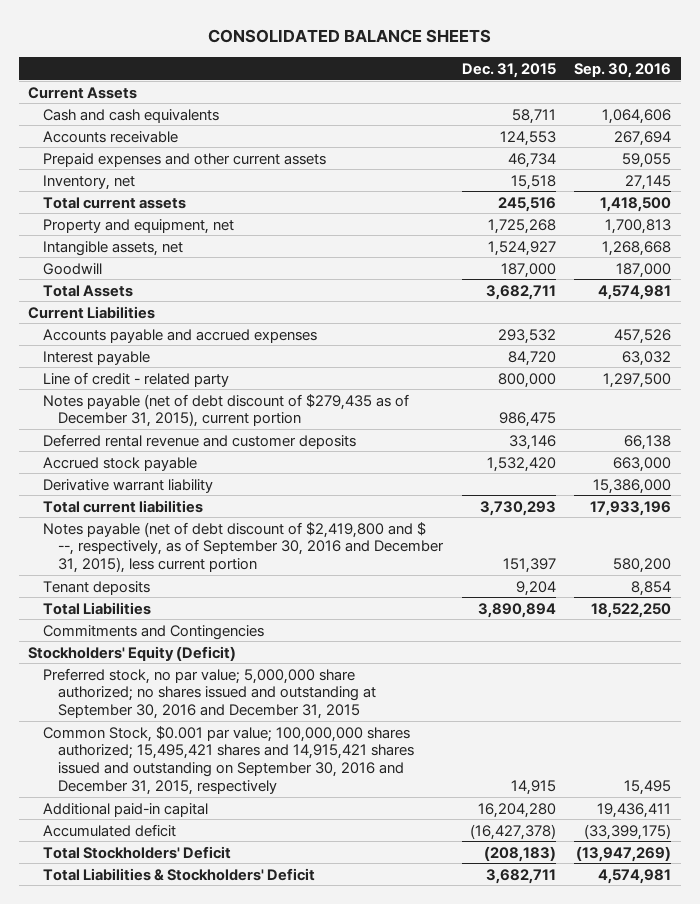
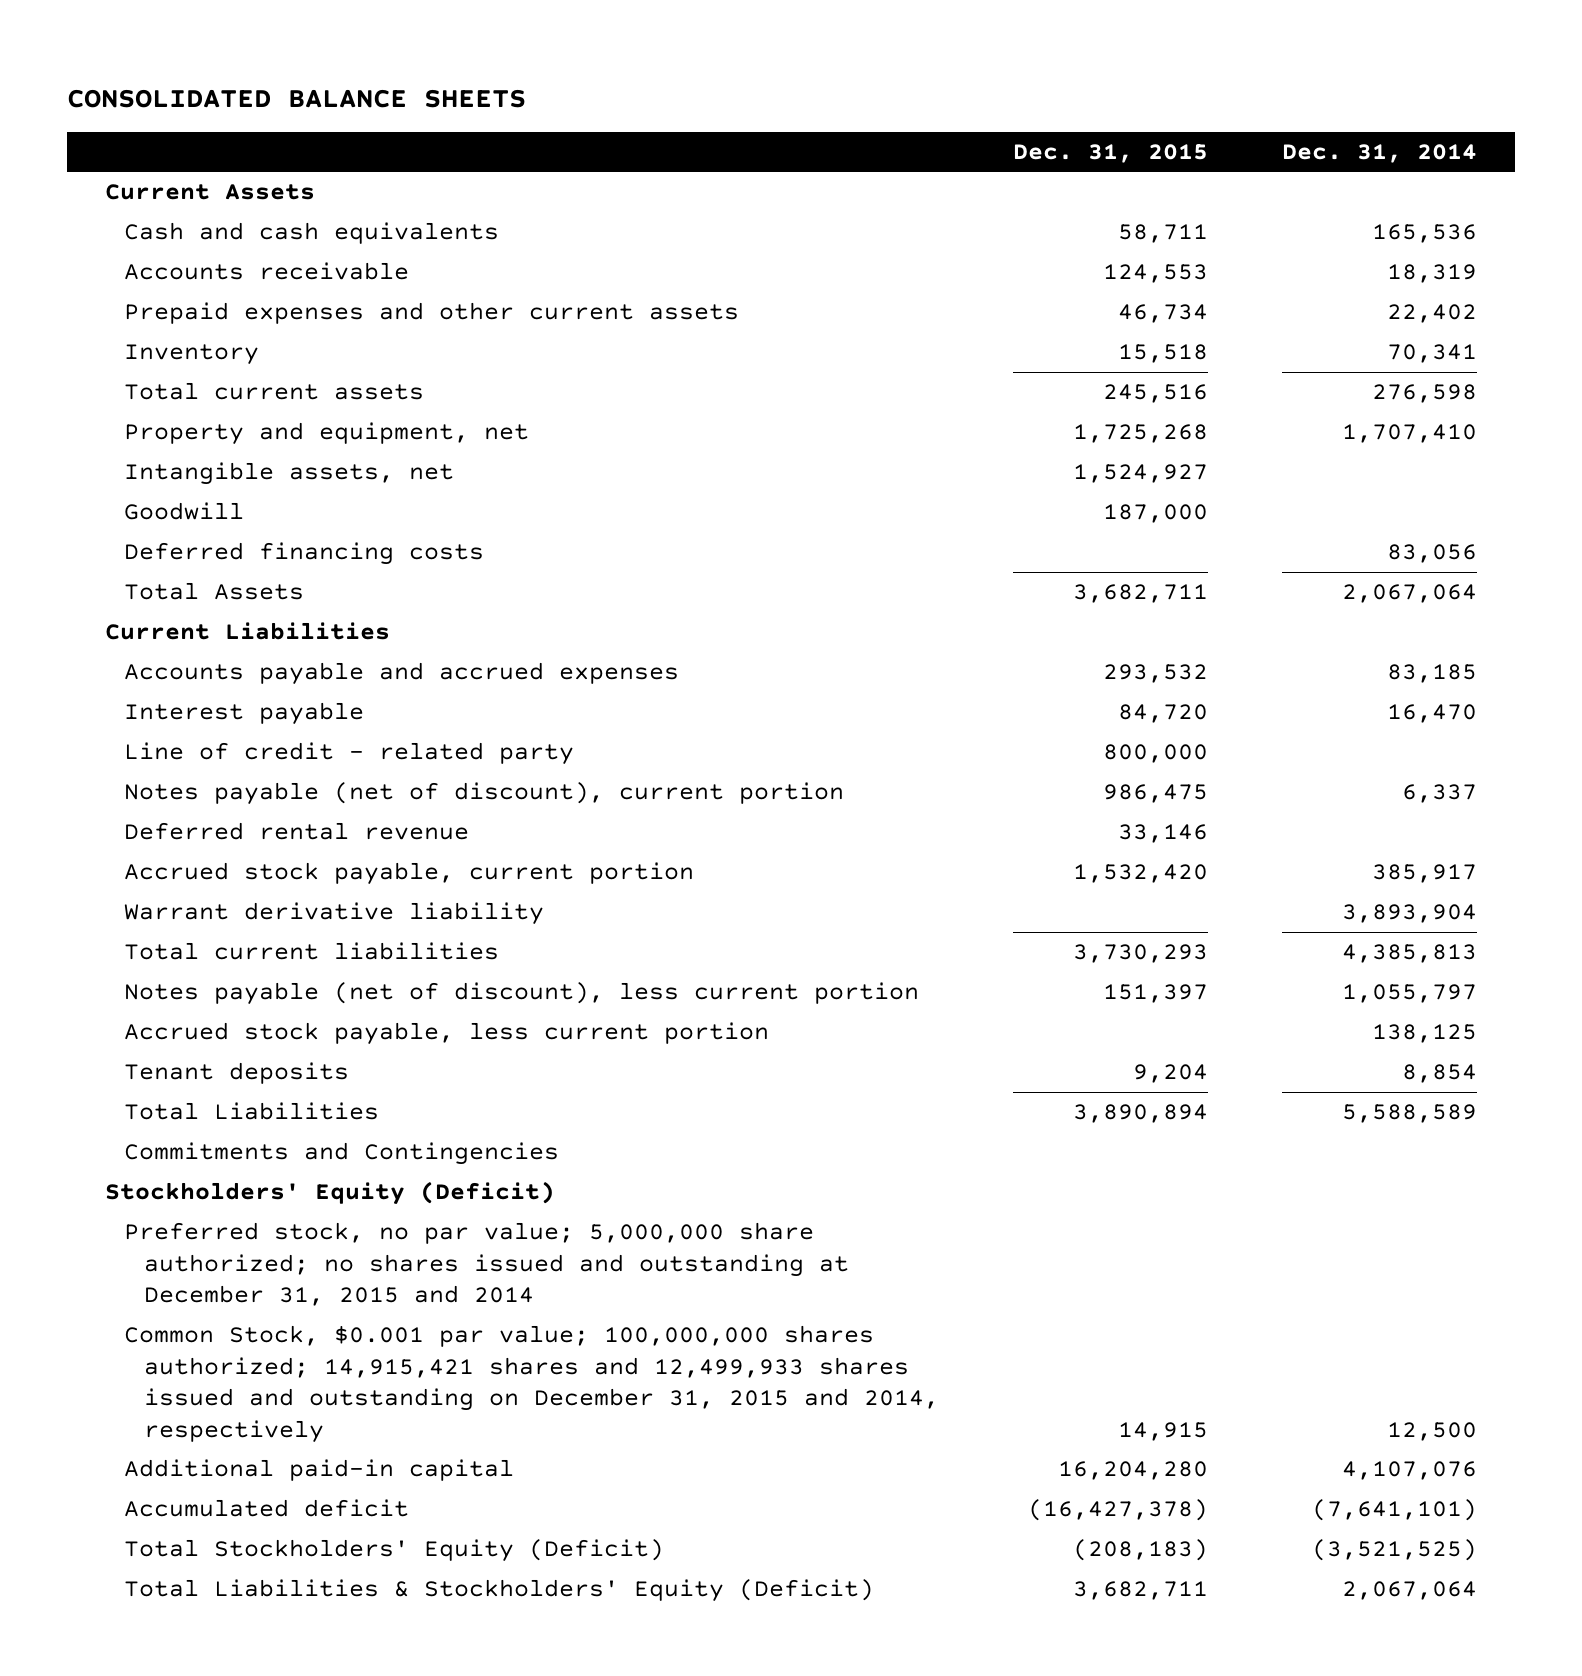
[574,62,672,78] Sep. 30, 2016 -> none
none -> [1282,143,1478,163] Dec. 31, 2014
[43,174,136,190] Inventory, net -> [124,344,260,366] Inventory
none -> [124,542,485,566] Deferred financing costs
[43,393,410,428] Notes payable (net of debt discount of $279,435 as of December 31, 2015), current portion -> [124,782,845,806] Notes payable (net of discount), current portion
[43,433,357,449] Deferred rental revenue and customer deposits -> [124,822,470,841] Deferred rental revenue
[43,456,198,471] Accrued stock payable -> [124,862,695,886] Accrued stock payable, current portion
[43,478,214,493] Derivative warrant liability -> [124,902,545,926] Warrant derivative liability
[43,521,444,574] Notes payable (net of debt discount of $2,419,800 and $ --, respectively, as of September 30, 2016 and December 31, 2015), less current portion -> [124,982,920,1006] Notes payable (net of discount), less current portion
none -> [124,1022,770,1046] Accrued stock payable, less current portion
[43,667,376,720] Preferred stock, no par value; 5,000,000 share authorized; no shares issued and outstanding at September 30, 2016 and December 31, 2015 -> [124,1222,850,1307] Preferred stock, no par value; 5,000,000 share authorized; no shares issued and outstanding at December 31, 2015 and 2014
[43,725,414,796] Common Stock, $0.001 par value; 100,000,000 shares authorized; 15,495,421 shares and 14,915,421 shares issued and outstanding on September 30, 2016 and December 31, 2015, respectively -> [124,1325,940,1443] Common Stock, $0.001 par value; 100,000,000 shares authorized; 14,915,421 shares and 12,499,933 shares issued and outstanding on December 31, 2015 and 2014, respectively
[43,845,232,859] Total Stockholders' Deficit -> [124,1539,665,1563] Total Stockholders' Equity (Deficit)
[43,867,316,881] Total Liabilities & Stockholders' Deficit -> [124,1579,875,1603] Total Liabilities & Stockholders' Equity (Deficit)

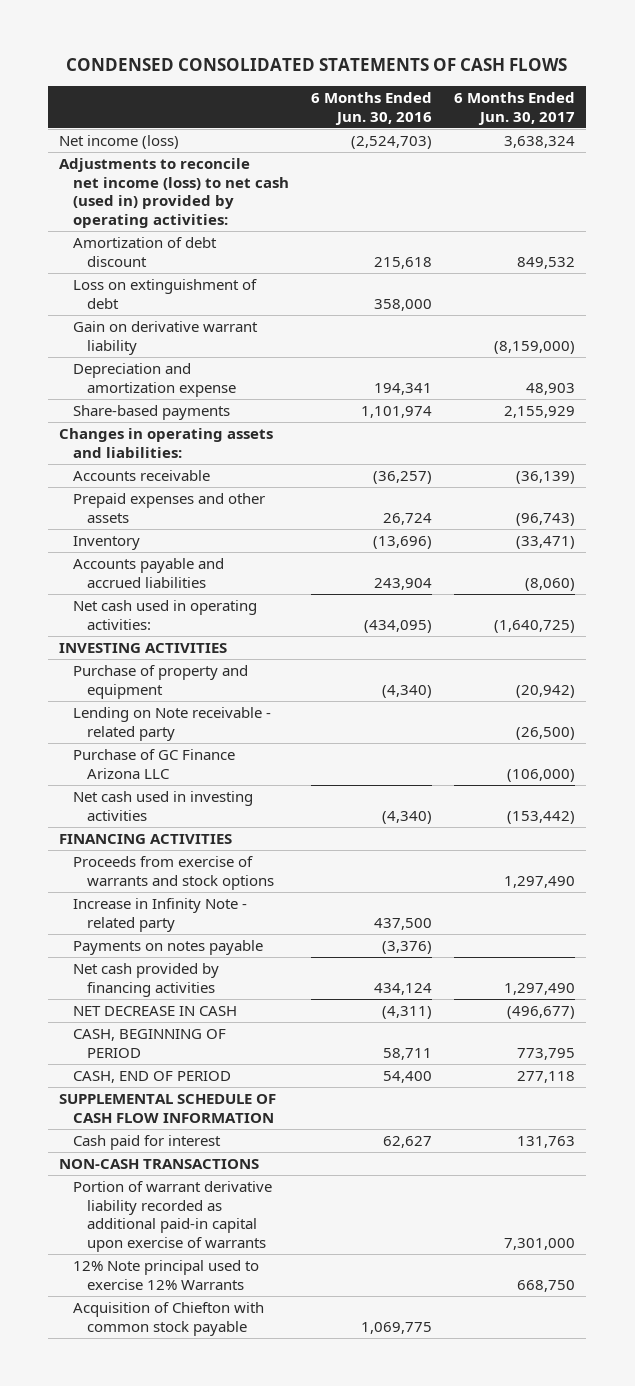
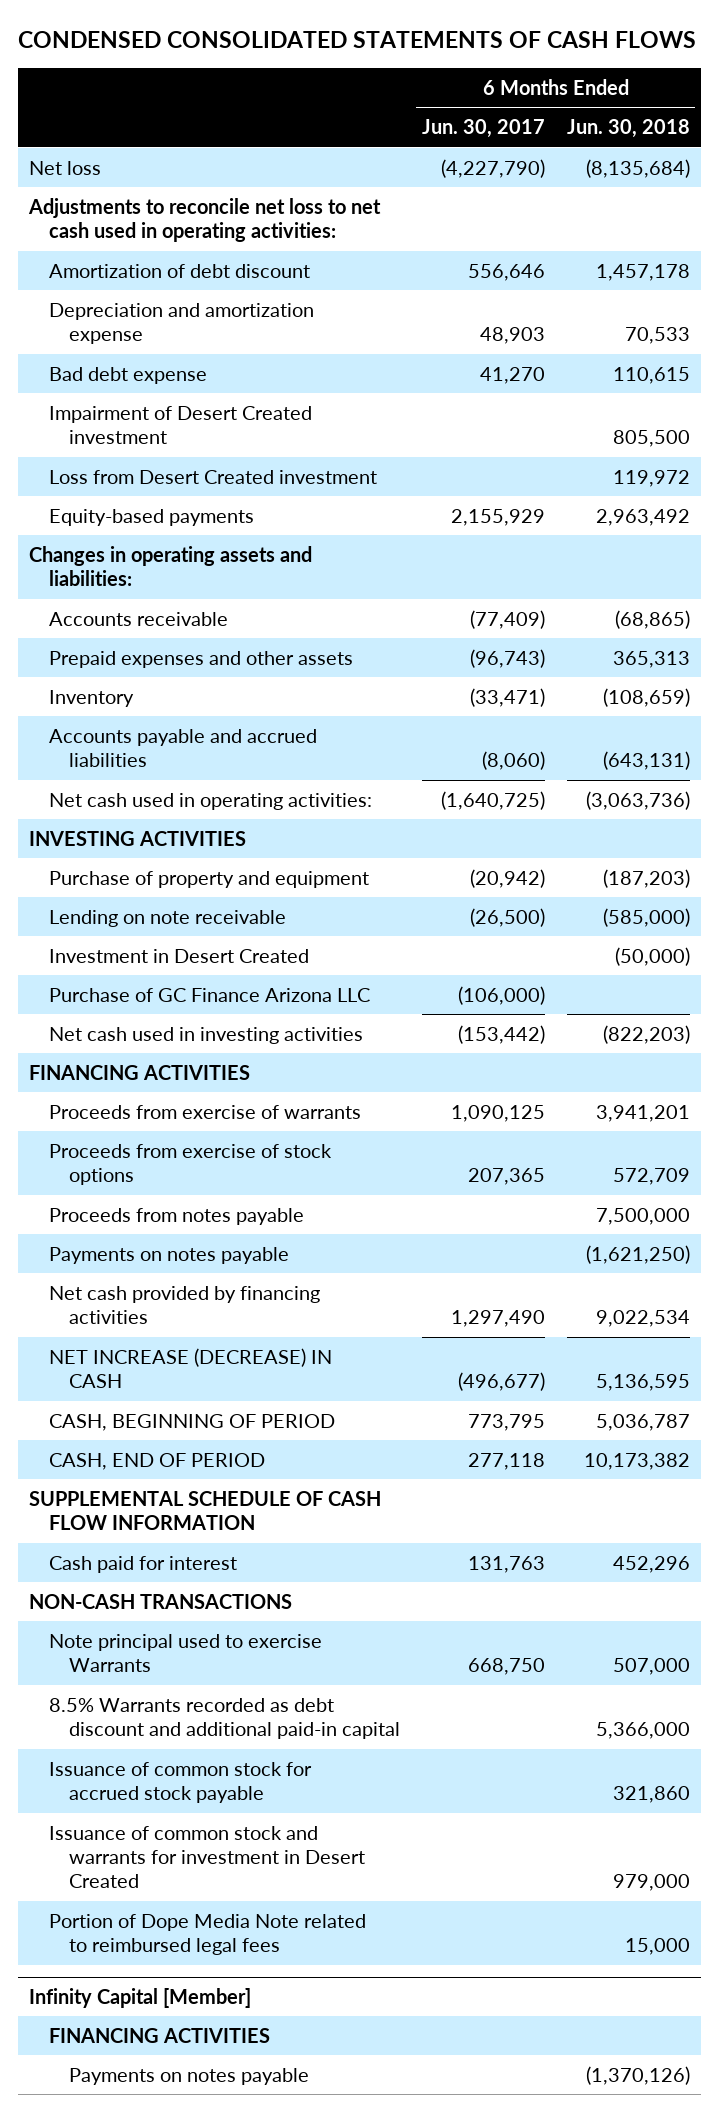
[311,92,433,125] 6 Months Ended Jun. 30, 2016 -> none
none -> [566,119,690,139] Jun. 30, 2018
[73,278,258,309] Loss on extinguishment of debt -> none
[73,320,259,355] Gain on derivative warrant liability -> none
[59,134,180,149] Net income (loss) -> [28,160,101,175] Net loss
[504,135,576,148] 3,638,324 -> [440,158,545,178] (4,227,790)
[59,157,290,229] Adjustments to reconcile net income (loss) to net cash (used in) provided by operating activities: -> [27,197,381,242] Adjustments to reconcile net loss to net cash used in operating activities:
[517,256,576,269] 849,532 -> [467,263,545,281] 556,646
none -> [48,366,207,384] Bad debt expense
none -> [48,405,312,444] Impairment of Desert Created investment
none -> [48,469,377,484] Loss from Desert Created investment
[73,404,231,420] Share-based payments -> [48,508,254,526] Equity-based payments
[516,470,576,484] (36,139) -> [469,609,545,629] (77,409)
[73,706,272,741] Lending on Note receivable - related party -> [48,909,286,927] Lending on note receivable
none -> [48,948,309,963] Investment in Desert Created
[73,897,248,932] Increase in Infinity Note - related party -> none
none -> [48,1104,361,1119] Proceeds from exercise of warrants
[73,855,274,890] Proceeds from exercise of warrants and stock options -> [48,1143,332,1185] Proceeds from exercise of stock options
[504,875,576,888] 1,297,490 -> [467,1167,545,1185] 207,365
none -> [48,1207,304,1225] Proceeds from notes payable
[73,1005,238,1016] NET DECREASE IN CASH -> [48,1347,332,1388] NET INCREASE (DECREASE) IN CASH
[73,1180,273,1253] Portion of warrant derivative liability recorded as additional paid-in capital upon exercise of warrants -> none
[73,1301,265,1336] Acquisition of Chiefton with common stock payable -> none
[73,1259,260,1290] 12% Note principal used to exercise 12% Warrants -> [48,1633,322,1672] Note principal used to exercise Warrants
none -> [48,1697,400,1739] 8.5% Warrants recorded as debt discount and additional paid-in capital
none -> [48,1761,312,1803] Issuance of common stock for accrued stock payable
none -> [48,1825,365,1888] Issuance of common stock and warrants for investment in Desert Created
none -> [48,1913,366,1955] Portion of Dope Media Note related to reimbursed legal fees
none -> [28,1987,251,2008] Infinity Capital [Member]
none -> [48,2027,270,2043] FINANCING ACTIVITIES
none -> [68,2067,309,2085] Payments on notes payable

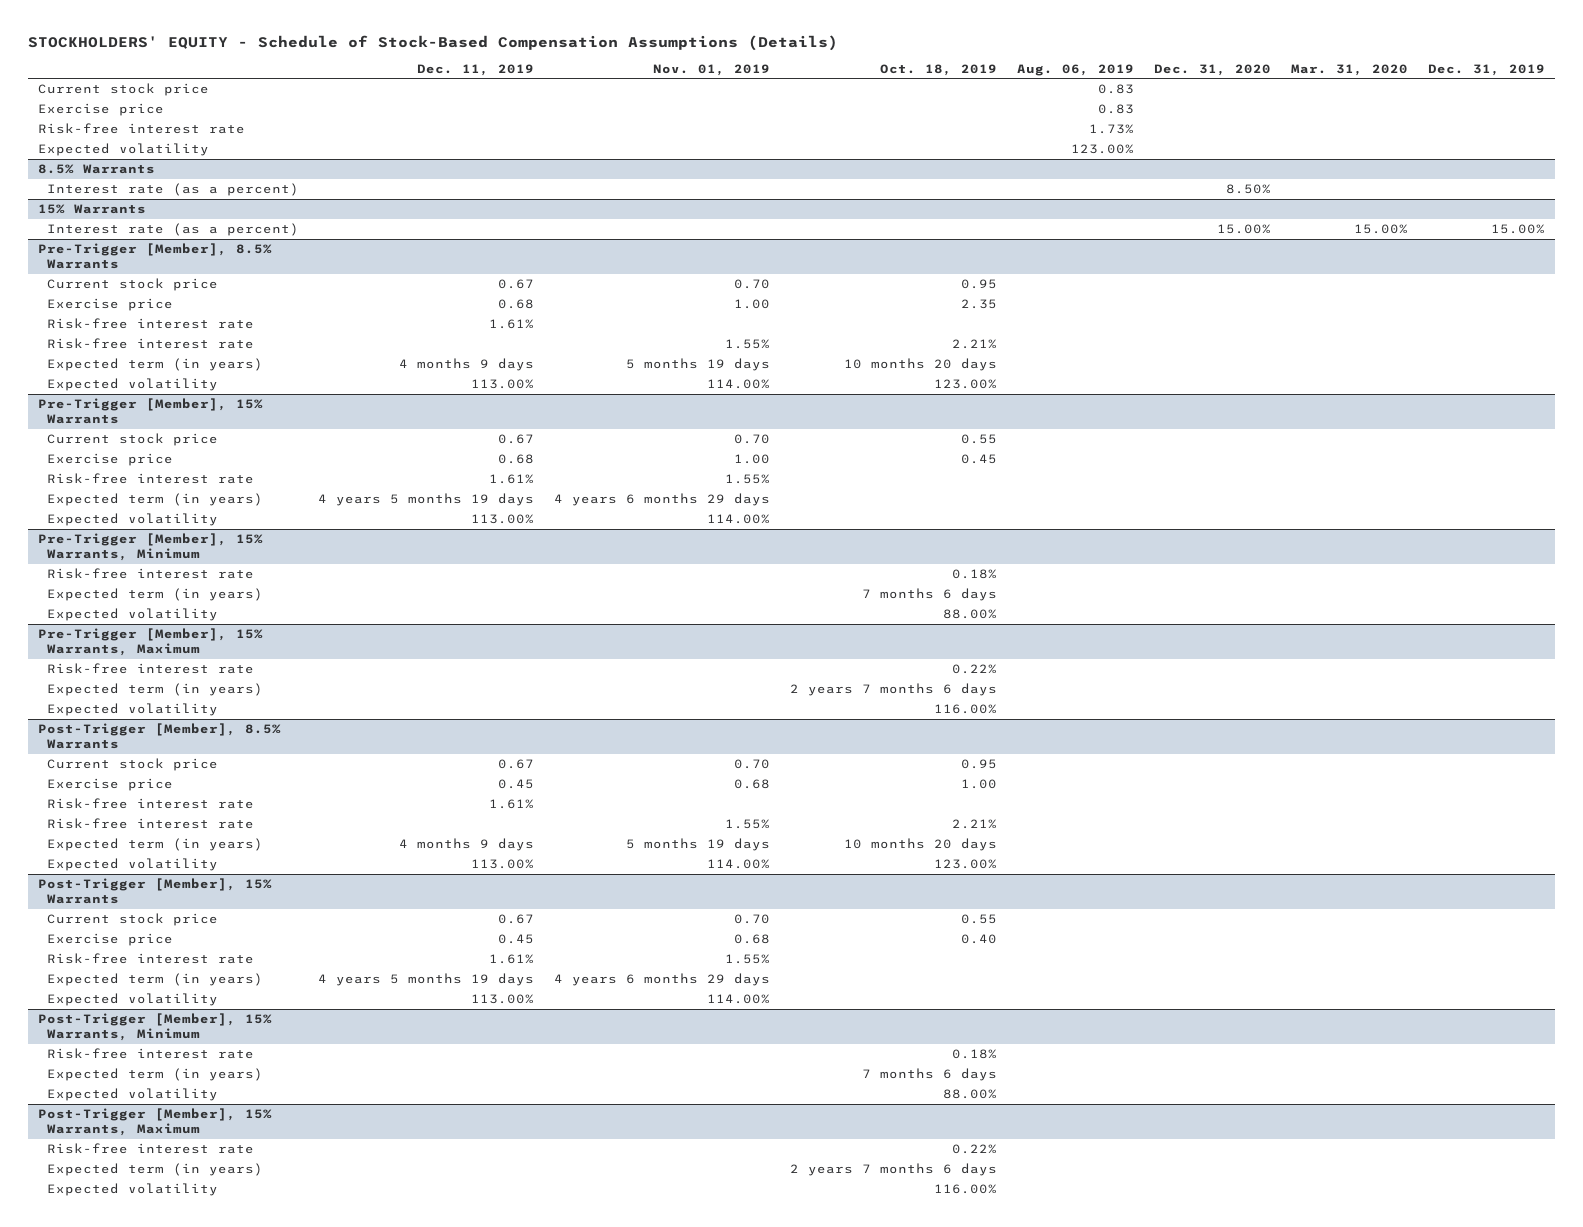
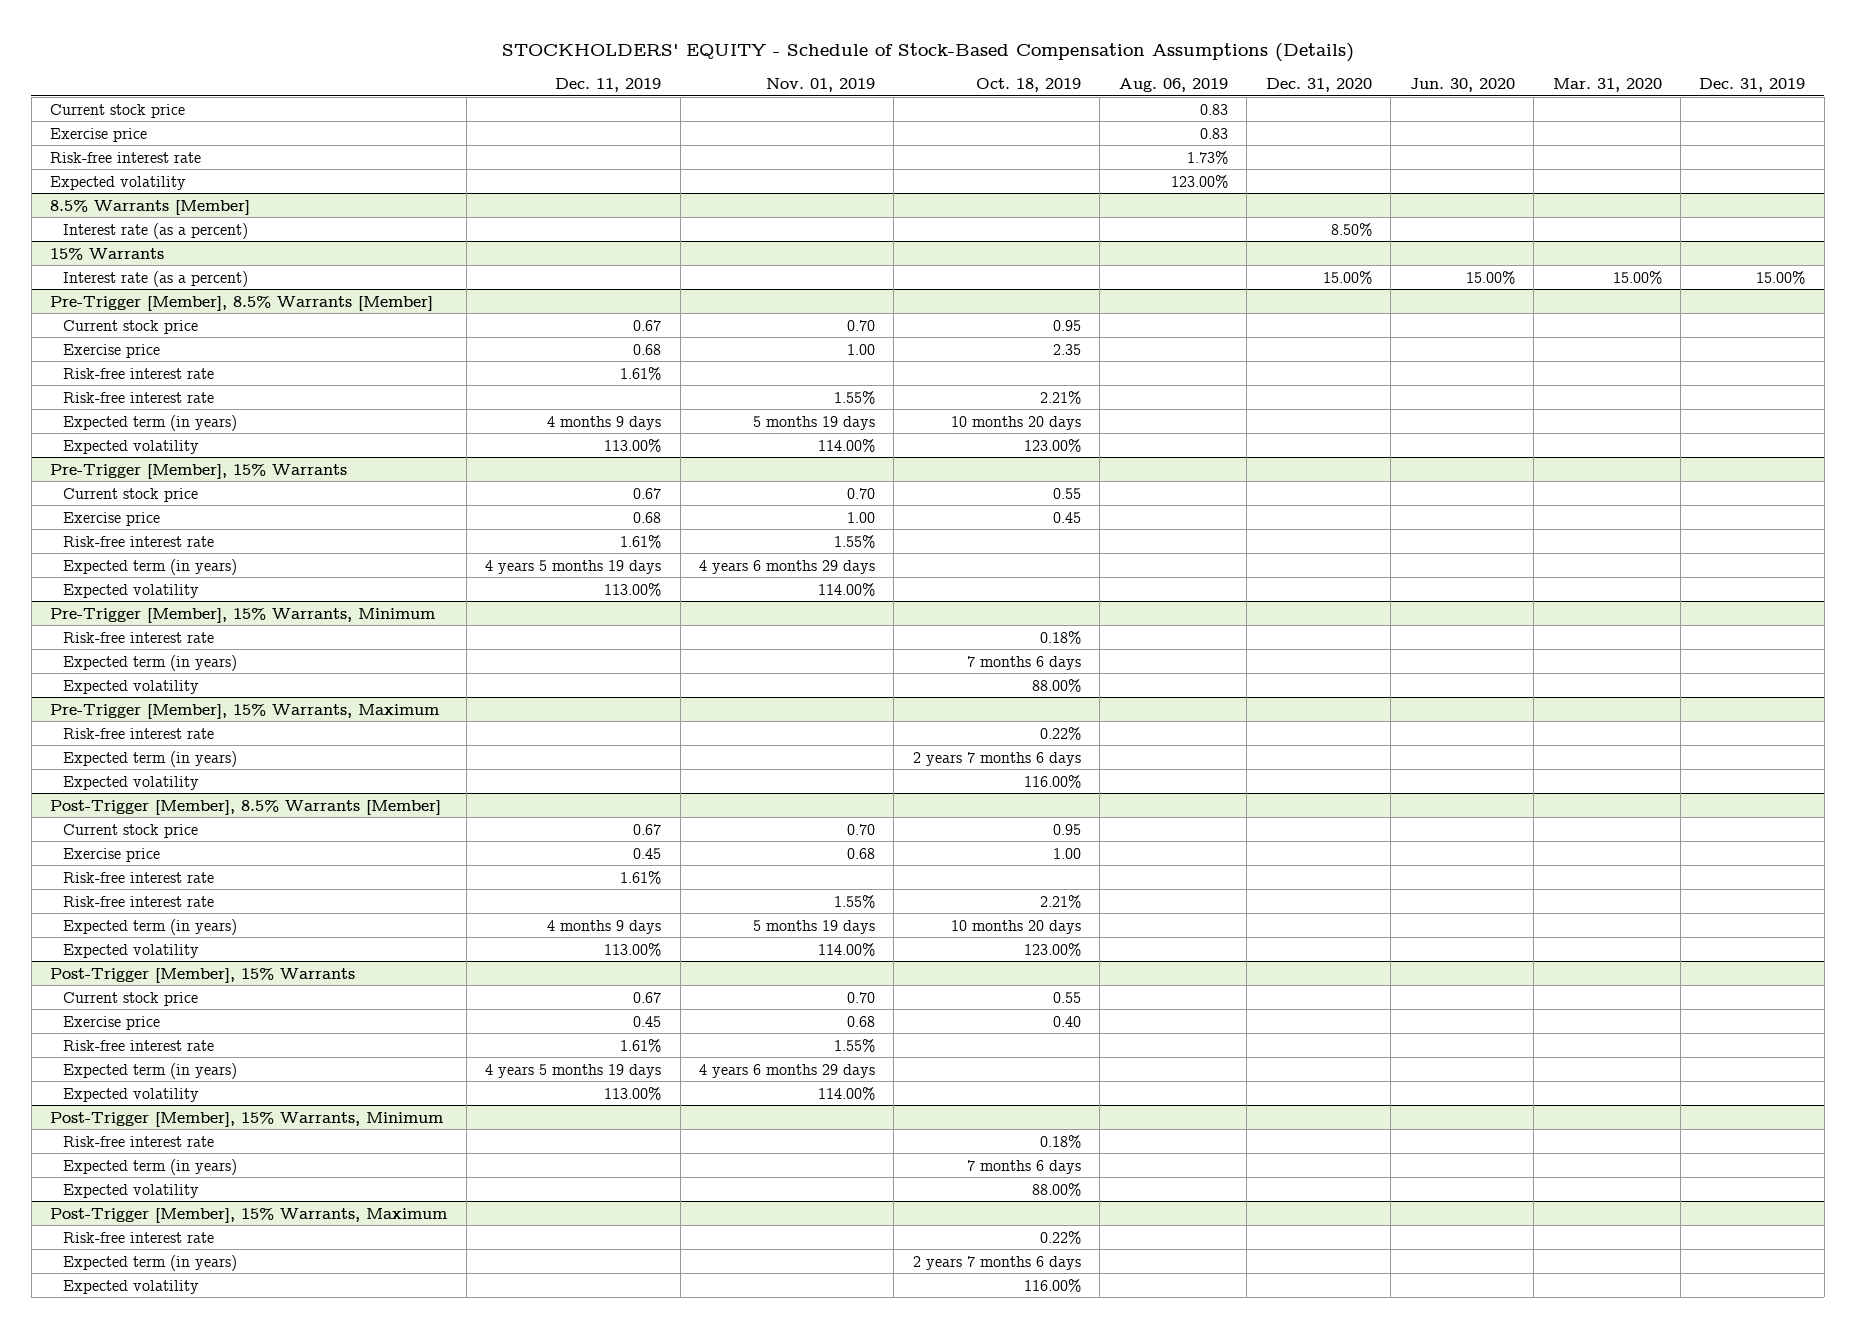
none -> [1409,77,1515,92] Jun. 30, 2020
[37,164,155,175] 8.5% Warrants -> [50,199,251,215] 8.5% Warrants [Member]
[37,243,272,270] Pre-Trigger [Member], 8.5% Warrants -> [50,295,434,311] Pre-Trigger [Member], 8.5% Warrants [Member]
[37,723,281,750] Post-Trigger [Member], 8.5% Warrants -> [50,799,442,815] Post-Trigger [Member], 8.5% Warrants [Member]

